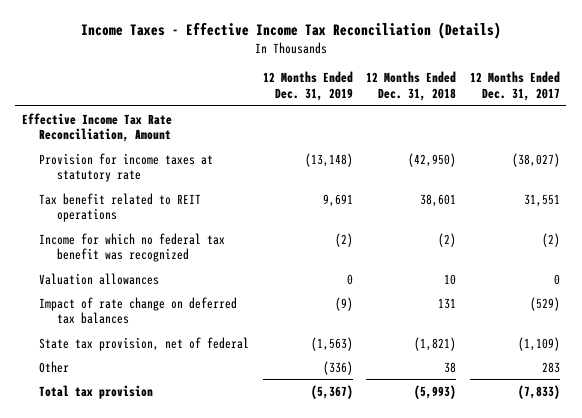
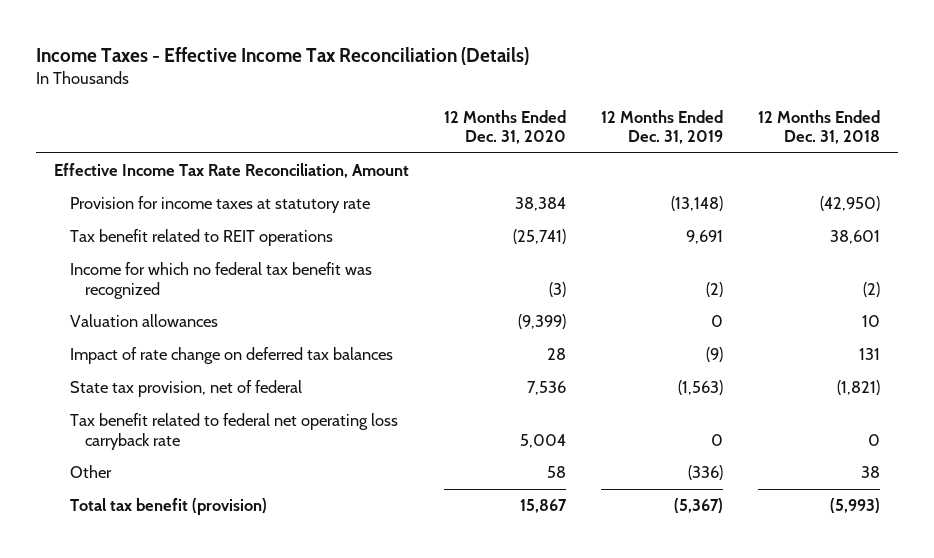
[469,71,560,102] 12 Months Ended Dec. 31, 2017 -> none
none -> [443,109,566,145] 12 Months Ended Dec. 31, 2020
none -> [69,413,398,450] Tax benefit related to federal net operating loss carryback rate
[39,384,154,399] Total tax provision -> [69,498,267,516] Total tax benefit (provision)

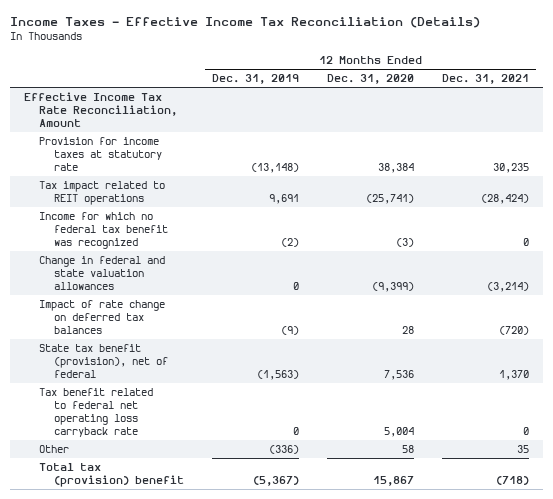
[758,109,881,145] 12 Months Ended Dec. 31, 2018 -> none
none -> [442,74,530,85] Dec. 31, 2021
[69,229,333,247] Tax benefit related to REIT operations -> [38,181,165,206] Tax impact related to REIT operations
[69,314,218,328] Valuation allowances -> [38,256,165,291] Change in federal and state valuation allowances
[69,380,302,398] State tax provision, net of federal -> [38,344,168,379] State tax benefit (provision), net of federal
[69,498,267,516] Total tax benefit (provision) -> [38,463,184,488] Total tax (provision) benefit

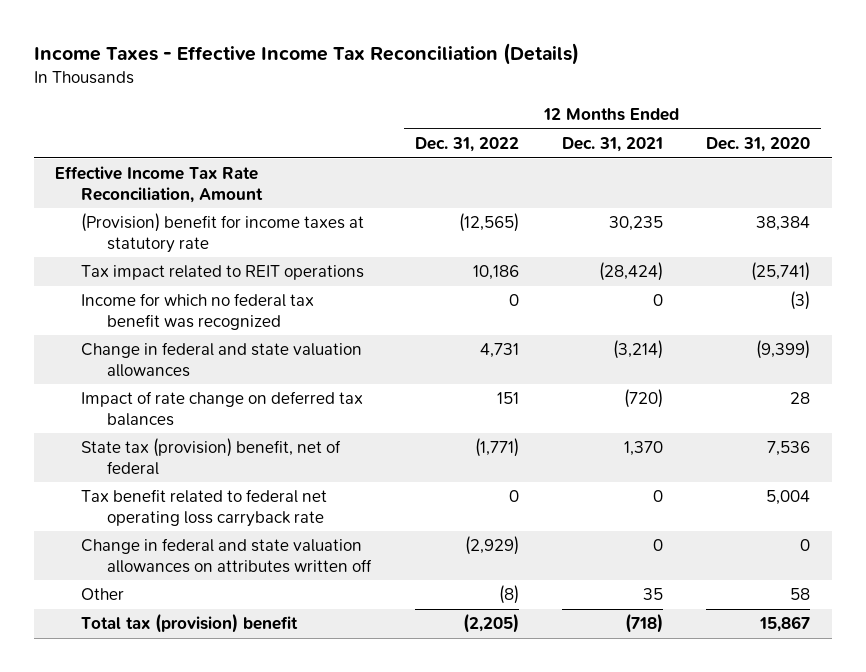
[211,74,299,85] Dec. 31, 2019 -> none
none -> [414,137,519,153] Dec. 31, 2022
[38,137,162,172] Provision for income taxes at statutory rate -> [81,213,365,253] (Provision) benefit for income taxes at statutory rate
[38,344,168,379] State tax benefit (provision), net of federal -> [81,438,342,475] State tax (provision) benefit, net of federal
none -> [81,538,373,573] Change in federal and state valuation allowances on attributes written off

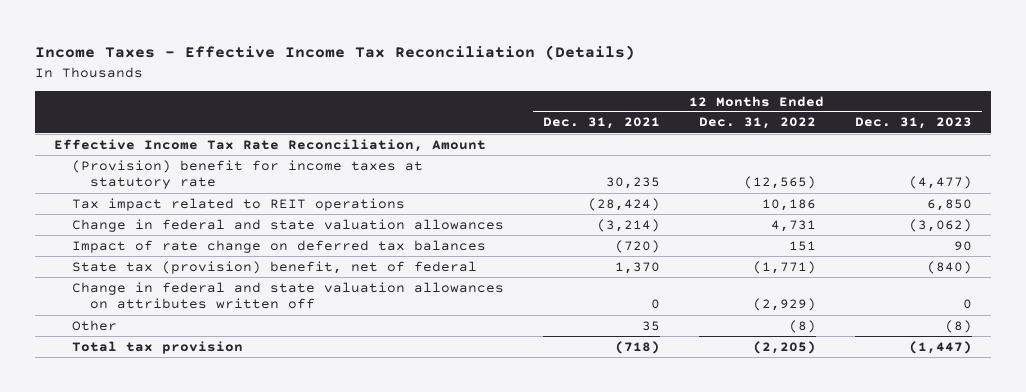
[706,137,811,153] Dec. 31, 2020 -> none
none -> [854,117,972,130] Dec. 31, 2023
[81,293,315,330] Income for which no federal tax benefit was recognized -> none
[81,489,328,527] Tax benefit related to federal net operating loss carryback rate -> none
[81,613,299,634] Total tax (provision) benefit -> [71,340,243,354] Total tax provision

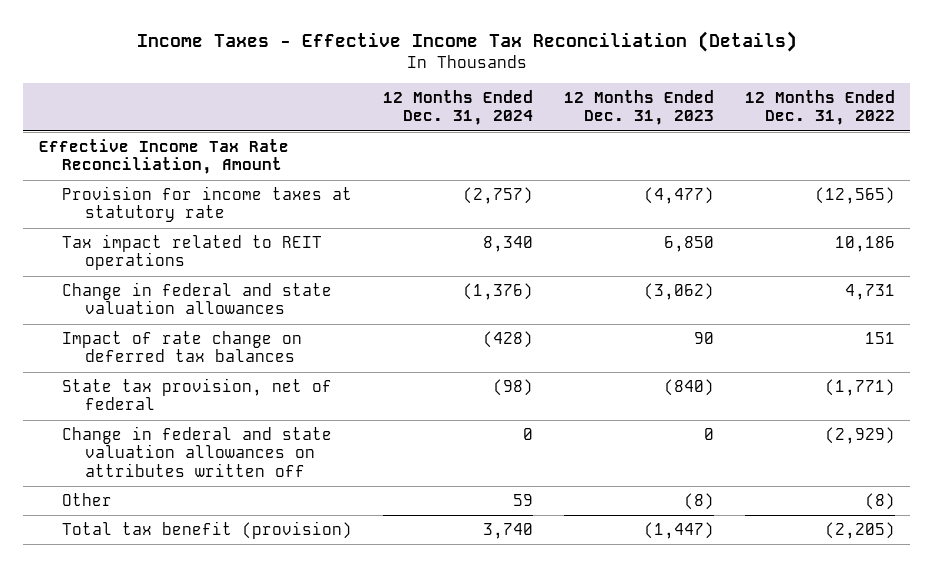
[542,117,660,130] Dec. 31, 2021 -> none
none -> [382,89,533,126] 12 Months Ended Dec. 31, 2024
[71,159,423,190] (Provision) benefit for income taxes at statutory rate -> [61,186,352,223] Provision for income taxes at statutory rate
[71,260,477,274] State tax (provision) benefit, net of federal -> [61,378,332,411] State tax provision, net of federal
[71,340,243,354] Total tax provision -> [61,521,352,540] Total tax benefit (provision)

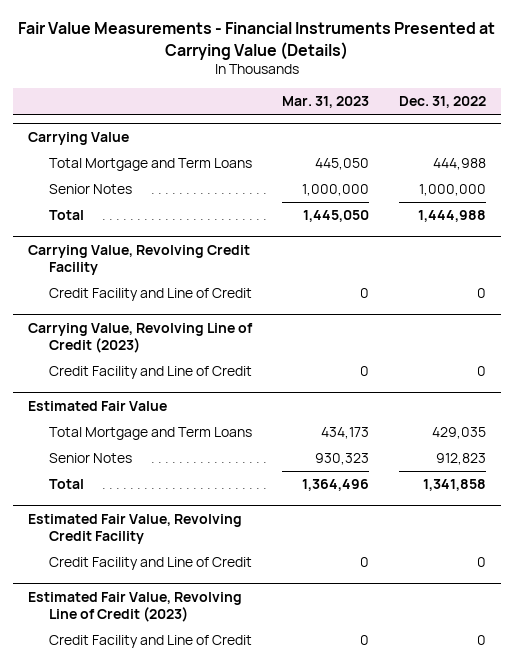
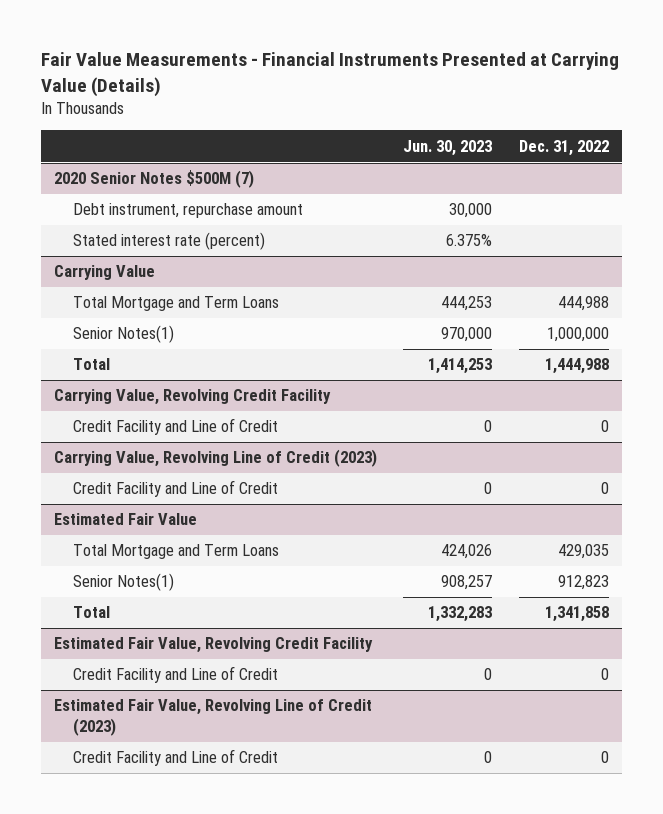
[281,96,369,109] Mar. 31, 2023 -> none
none -> [403,139,493,156] Jun. 30, 2023
none -> [53,170,254,189] 2020 Senior Notes $500M (7)
none -> [73,203,304,219] Debt instrument, repurchase amount
none -> [73,232,266,251] Stated interest rate (percent)
[48,184,132,195] Senior Notes -> [73,325,175,344] Senior Notes(1)
[48,453,132,464] Senior Notes -> [73,573,175,592] Senior Notes(1)

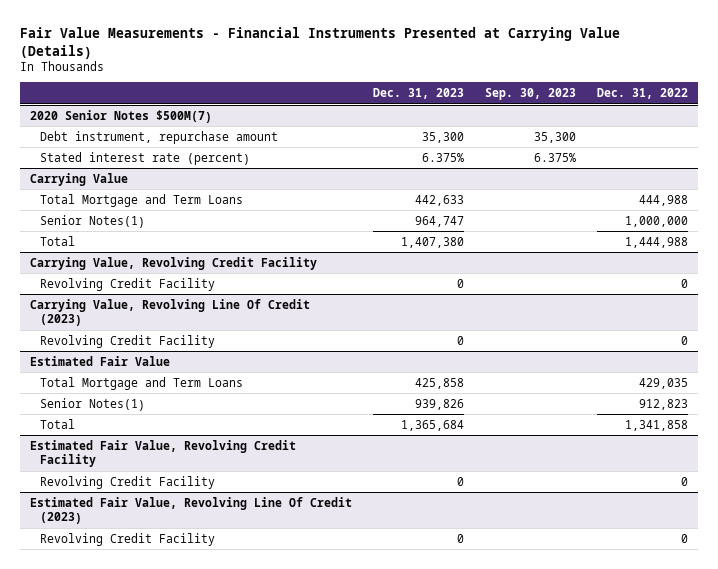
[403,139,493,156] Jun. 30, 2023 -> none
none -> [373,88,465,100] Dec. 31, 2023
none -> [484,88,576,101] Sep. 30, 2023
[53,170,254,189] 2020 Senior Notes $500M (7) -> [30,109,213,123] 2020 Senior Notes $500M(7)
[73,418,279,436] Credit Facility and Line of Credit -> [39,277,215,291] Revolving Credit Facility
[53,449,377,468] Carrying Value, Revolving Line of Credit (2023) -> [30,298,311,327] Carrying Value, Revolving Line Of Credit (2023)
[73,480,279,498] Credit Facility and Line of Credit -> [39,334,215,348] Revolving Credit Facility
[73,666,279,684] Credit Facility and Line of Credit -> [39,475,215,489] Revolving Credit Facility
[53,699,372,737] Estimated Fair Value, Revolving Line of Credit (2023) -> [30,496,353,525] Estimated Fair Value, Revolving Line Of Credit (2023)
[73,749,279,767] Credit Facility and Line of Credit -> [39,532,215,546] Revolving Credit Facility

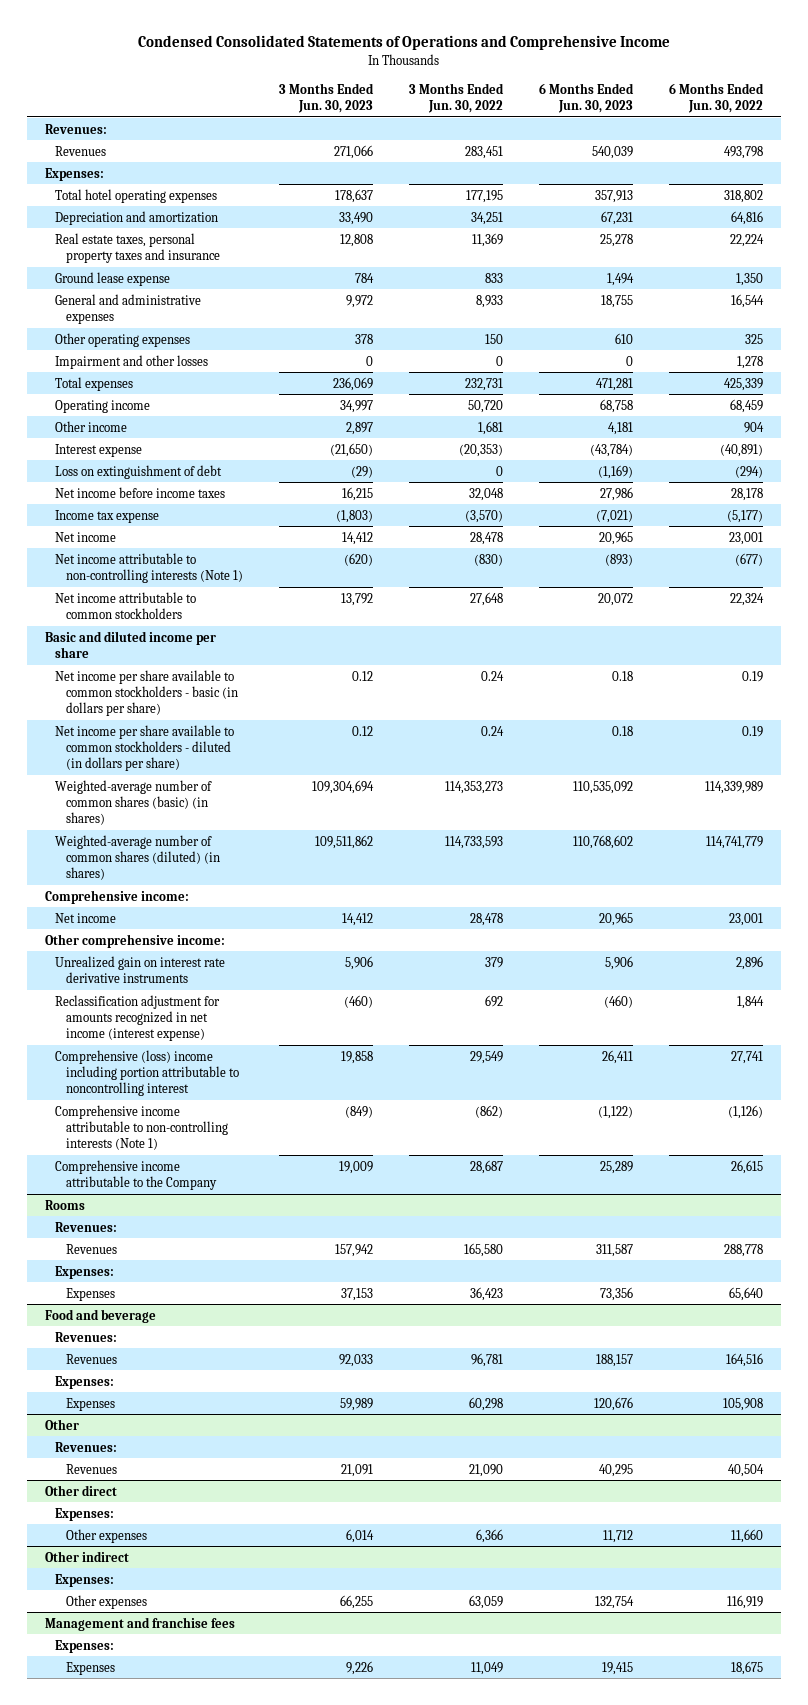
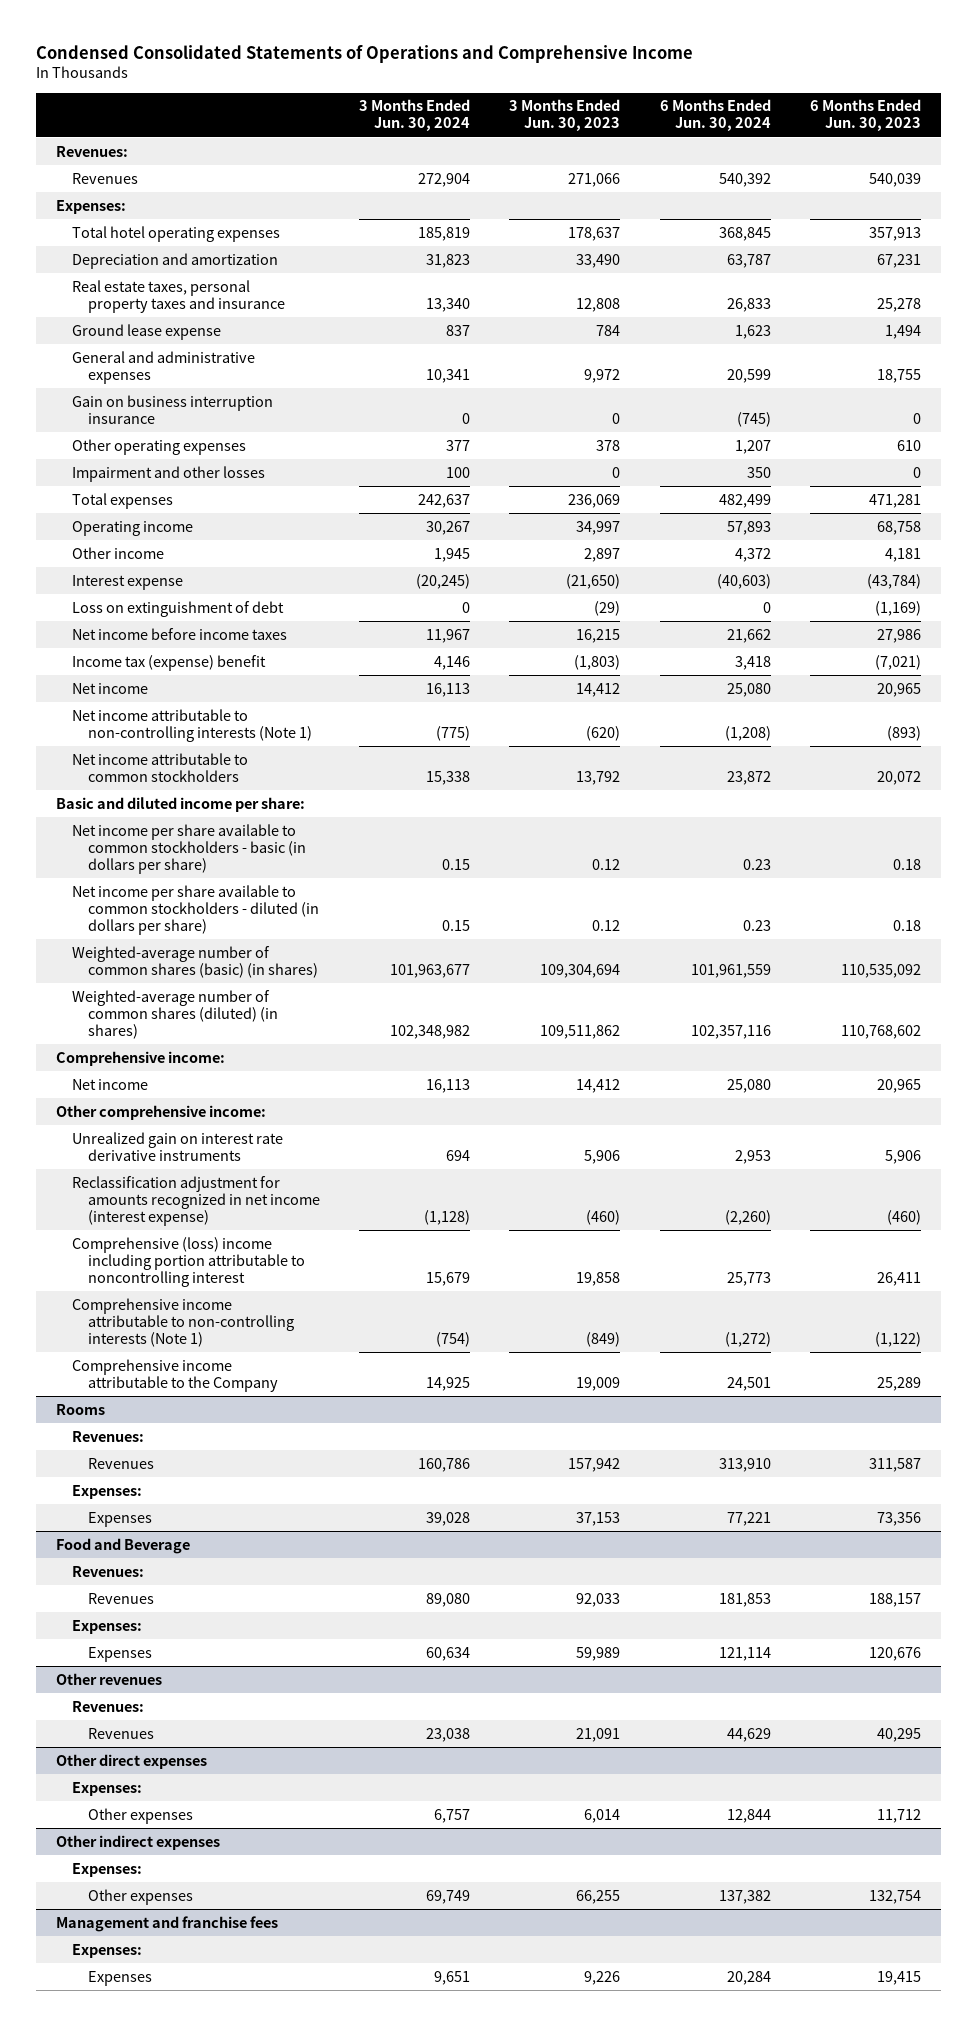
[408,82,504,113] 3 Months Ended Jun. 30, 2022 -> none
[668,82,764,113] 6 Months Ended Jun. 30, 2022 -> none
none -> [359,99,471,132] 3 Months Ended Jun. 30, 2024
none -> [659,99,771,132] 6 Months Ended Jun. 30, 2024
none -> [71,394,273,424] Gain on business interruption insurance
[55,509,160,523] Income tax expense -> [71,654,266,671] Income tax (expense) benefit
[44,630,216,658] Basic and diluted income per share -> [55,796,305,812] Basic and diluted income per share:
[44,1308,156,1323] Food and beverage -> [55,1537,190,1554] Food and Beverage
[44,1418,79,1430] Other -> [55,1672,162,1685] Other revenues
[44,1484,117,1496] Other direct -> [55,1753,207,1769] Other direct expenses
[44,1550,129,1562] Other indirect -> [55,1834,220,1850] Other indirect expenses

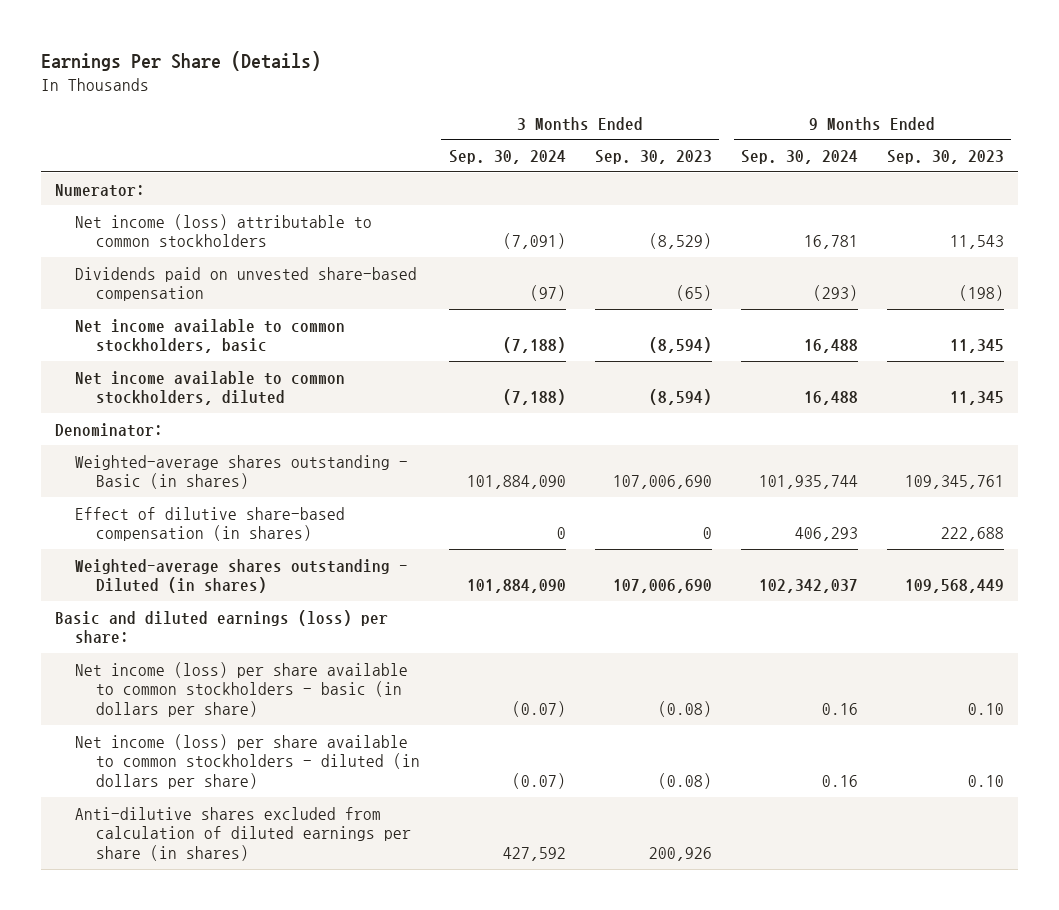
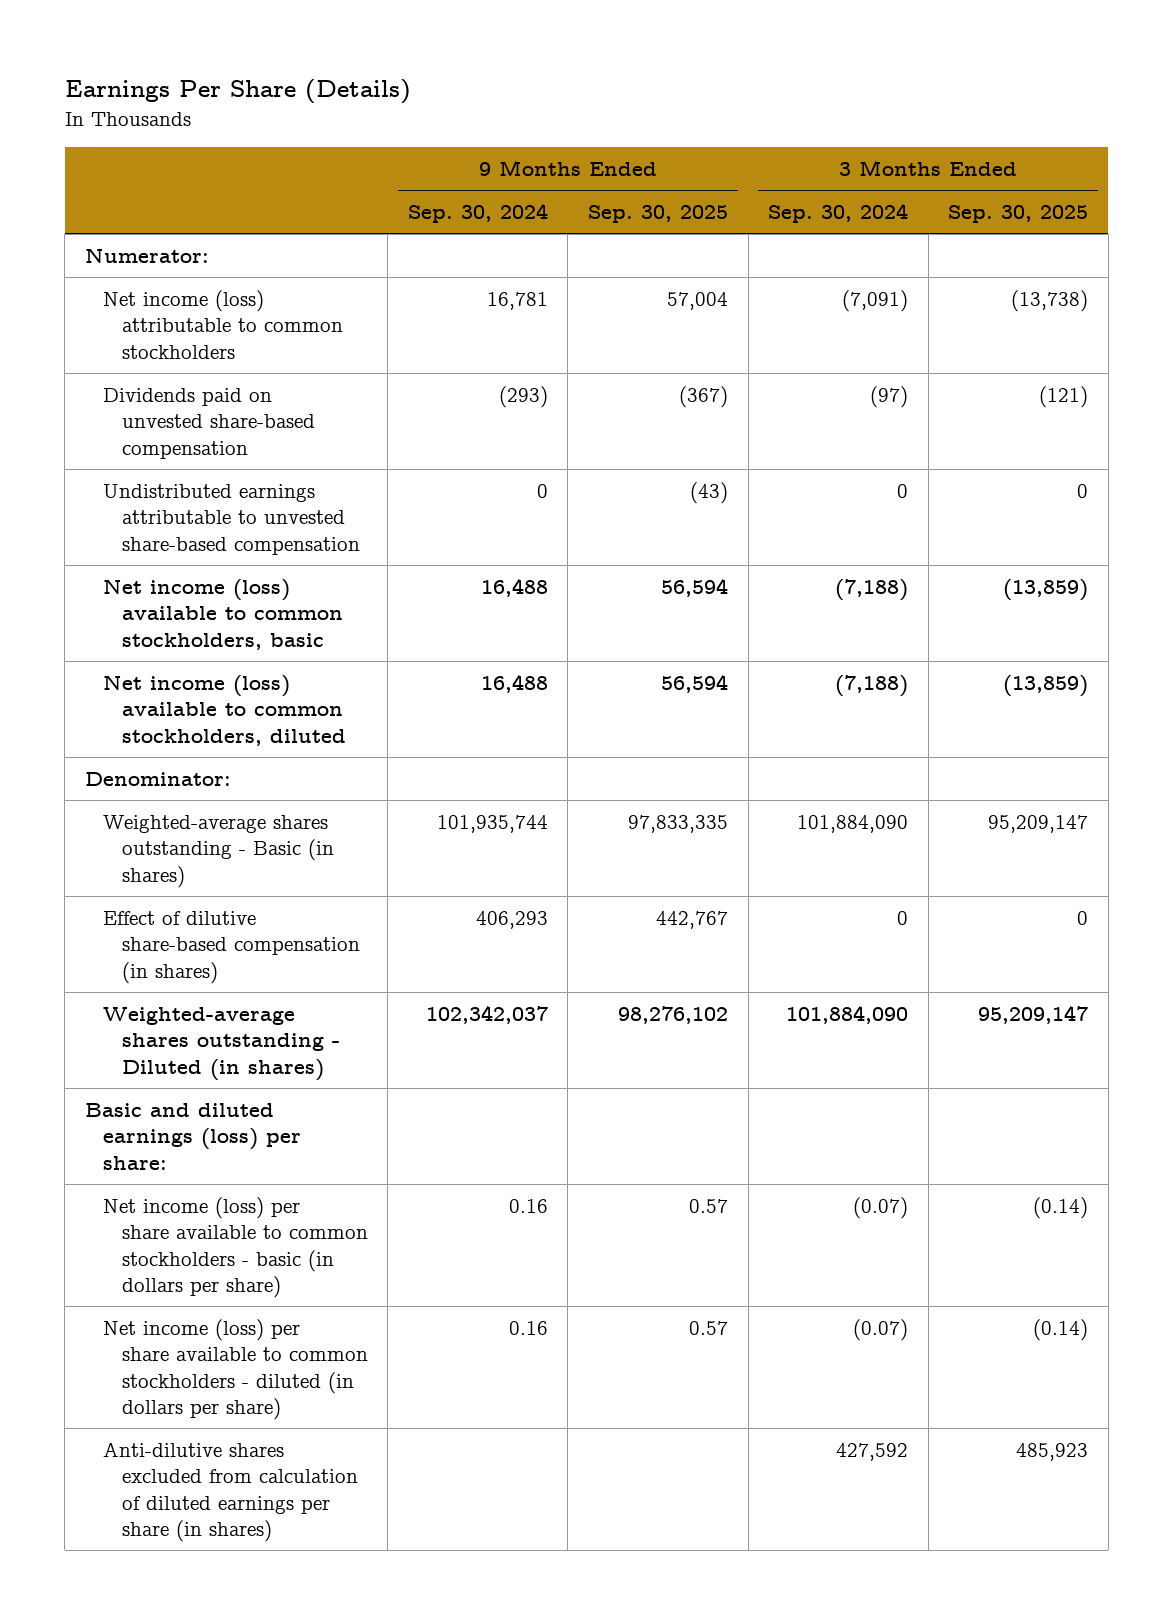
[594,150,712,165] Sep. 30, 2023 -> none
[886,150,1004,165] Sep. 30, 2023 -> none
none -> [587,204,728,223] Sep. 30, 2025
none -> [948,204,1089,223] Sep. 30, 2025
none -> [103,483,360,555] Undistributed earnings attributable to unvested share-based compensation
[75,318,346,354] Net income available to common stockholders, basic -> [103,578,343,650] Net income (loss) available to common stockholders, basic
[75,370,346,406] Net income available to common stockholders, diluted -> [103,674,346,746] Net income (loss) available to common stockholders, diluted

